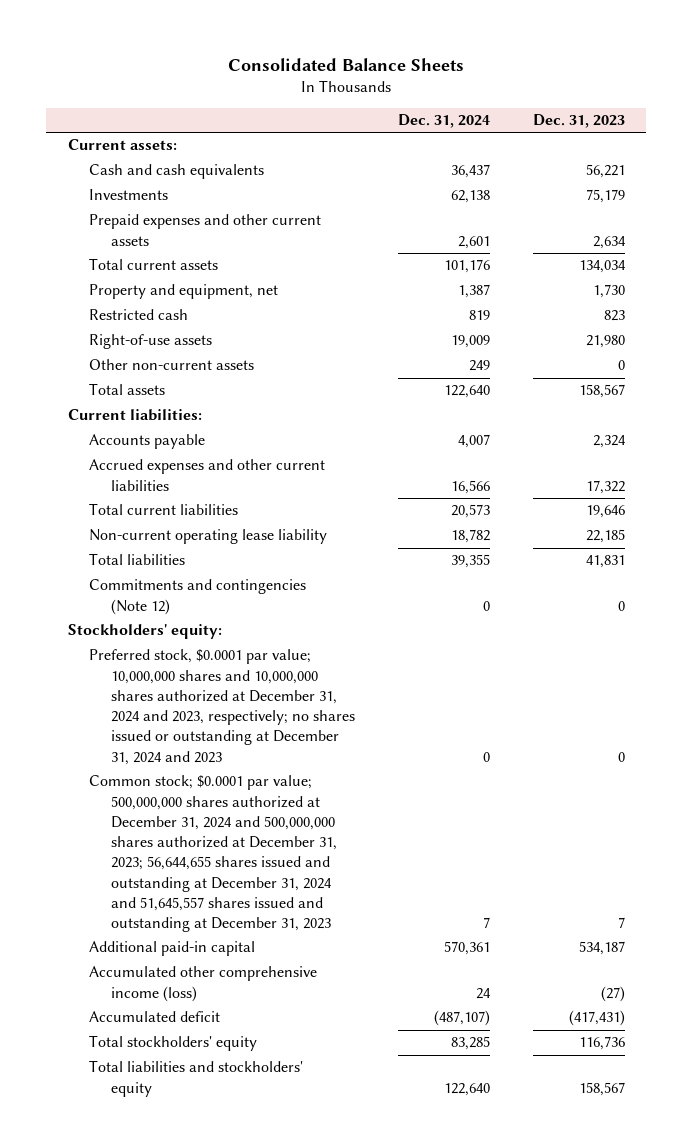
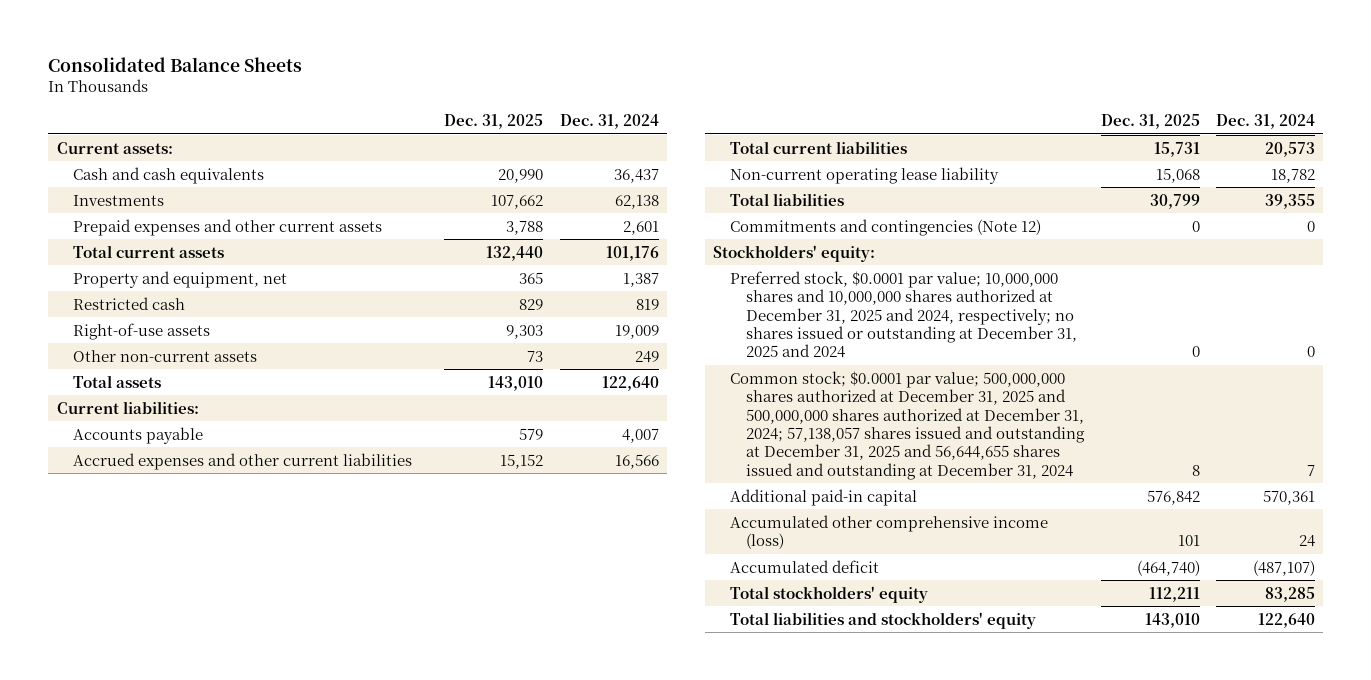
[532,114,625,129] Dec. 31, 2023 -> none
none -> [444,114,544,130] Dec. 31, 2025
[89,649,356,765] Preferred stock, $0.0001 par value; 10,000,000 shares and 10,000,000 shares authorized at December 31, 2024 and 2023, respectively; no shares issued or outstanding at December 31, 2024 and 2023 -> [729,270,1078,359] Preferred stock, $0.0001 par value; 10,000,000 shares and 10,000,000 shares authorized at December 31, 2025 and 2024, respectively; no shares issued or outstanding at December 31, 2025 and 2024
[89,775,338,933] Common stock; $0.0001 par value; 500,000,000 shares authorized at December 31, 2024 and 500,000,000 shares authorized at December 31, 2023; 56,644,655 shares issued and outstanding at December 31, 2024 and 51,645,557 shares issued and outstanding at December 31, 2023 -> [729,370,1086,480] Common stock; $0.0001 par value; 500,000,000 shares authorized at December 31, 2025 and 500,000,000 shares authorized at December 31, 2024; 57,138,057 shares issued and outstanding at December 31, 2025 and 56,644,655 shares issued and outstanding at December 31, 2024

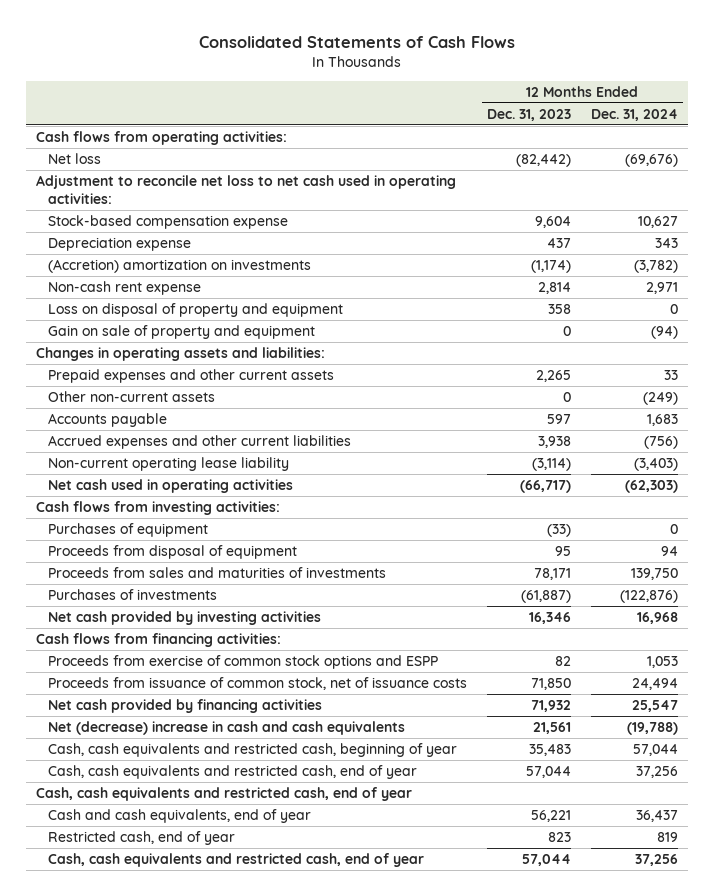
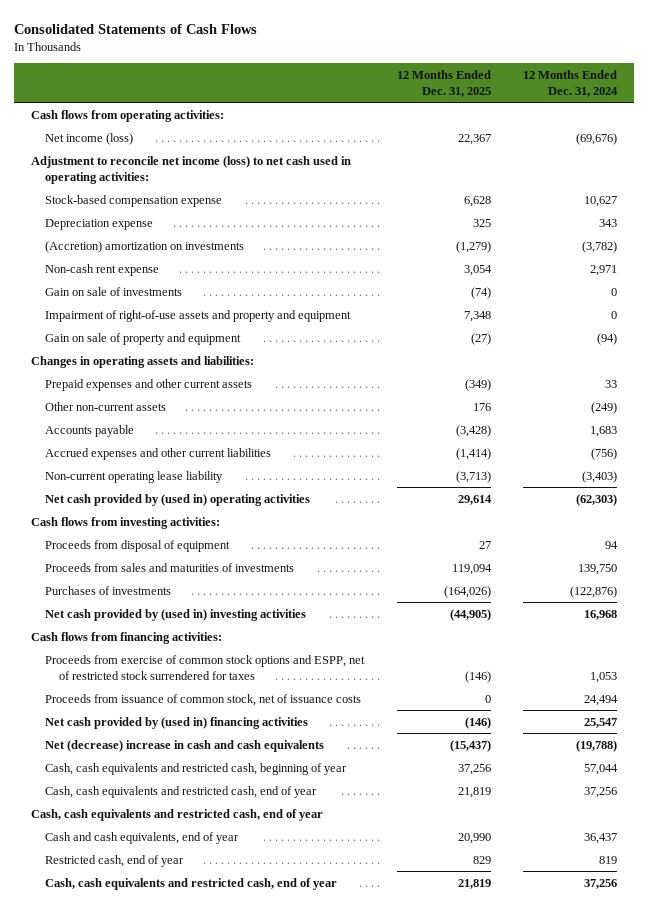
[487,108,572,121] Dec. 31, 2023 -> none
none -> [396,69,491,97] 12 Months Ended Dec. 31, 2025
[48,152,102,164] Net loss -> [44,132,133,145] Net income (loss)
[35,174,456,205] Adjustment to reconcile net loss to net cash used in operating activities: -> [30,155,351,184] Adjustment to reconcile net income (loss) to net cash used in operating activities:
[48,302,344,317] Loss on disposal of property and equipment -> none
none -> [44,286,182,296] Gain on sale of investments
none -> [44,309,351,322] Impairment of right-of-use assets and property and equipment
[48,478,294,493] Net cash used in operating activities -> [44,493,310,506] Net cash provided by (used in) operating activities
[48,522,209,537] Purchases of equipment -> none
[48,610,322,625] Net cash provided by investing activities -> [44,608,306,621] Net cash provided by (used in) investing activities
[48,654,439,669] Proceeds from exercise of common stock options and ESPP -> [44,654,365,680] Proceeds from exercise of common stock options and ESPP, net of restricted stock surrendered for taxes
[48,698,323,713] Net cash provided by financing activities -> [44,716,308,729] Net cash provided by (used in) financing activities

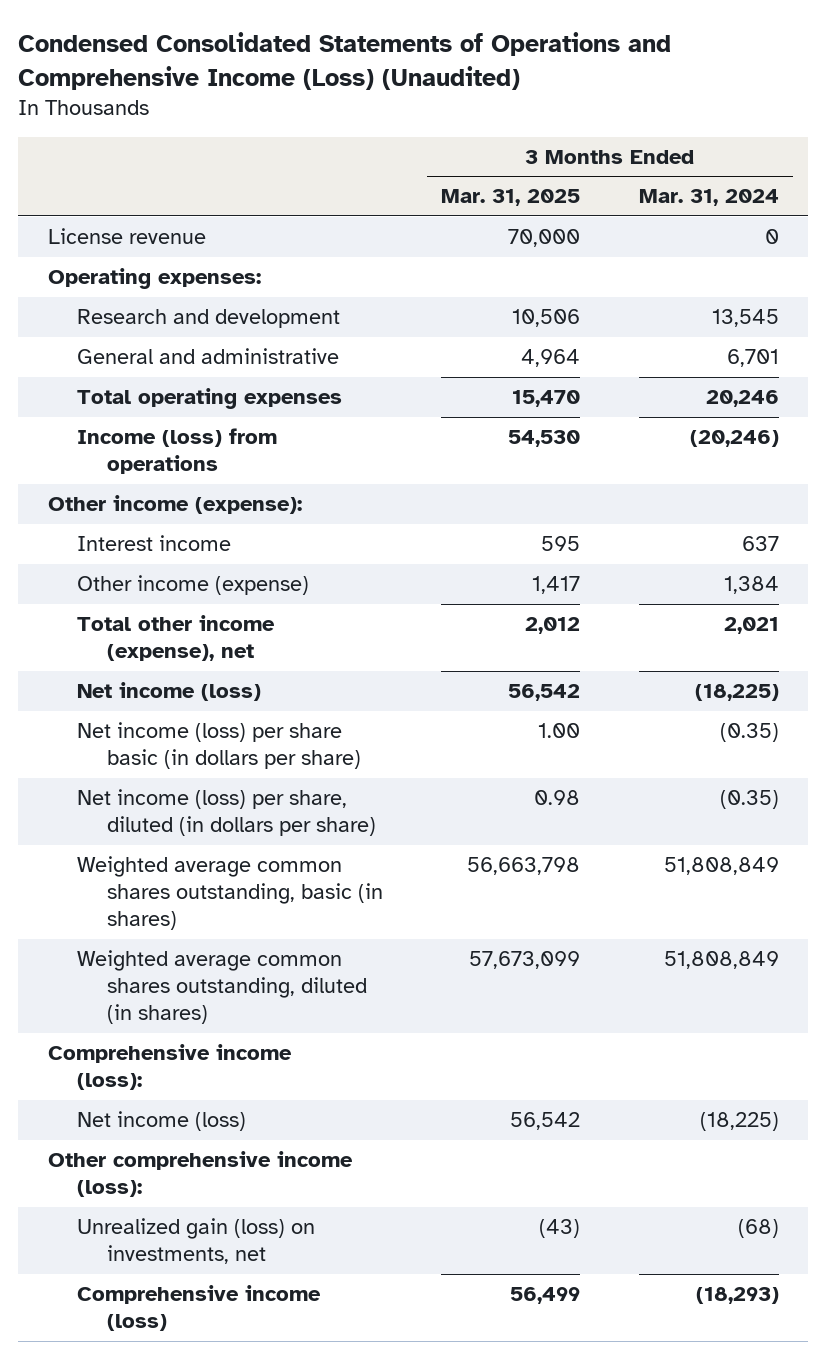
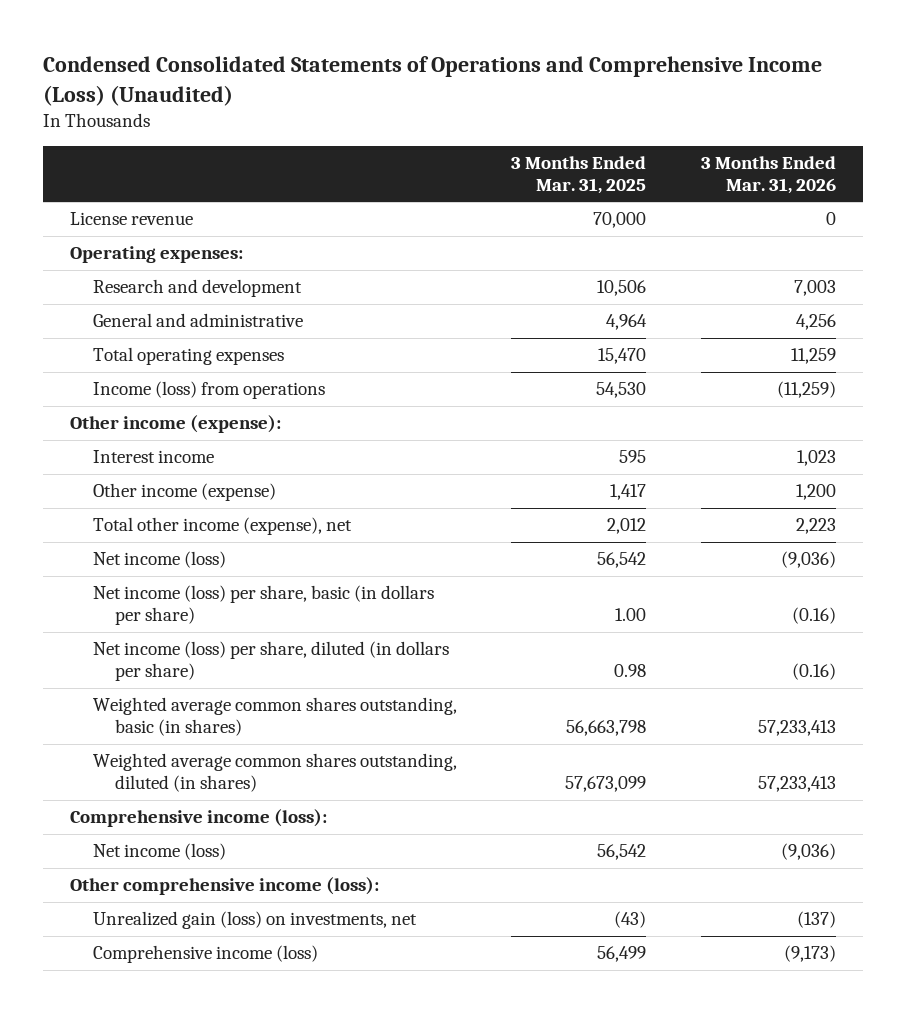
[638,189,779,207] Mar. 31, 2024 -> none
none -> [700,155,836,194] 3 Months Ended Mar. 31, 2026
[77,722,361,770] Net income (loss) per share basic (in dollars per share) -> [92,585,434,626] Net income (loss) per share, basic (in dollars per share)

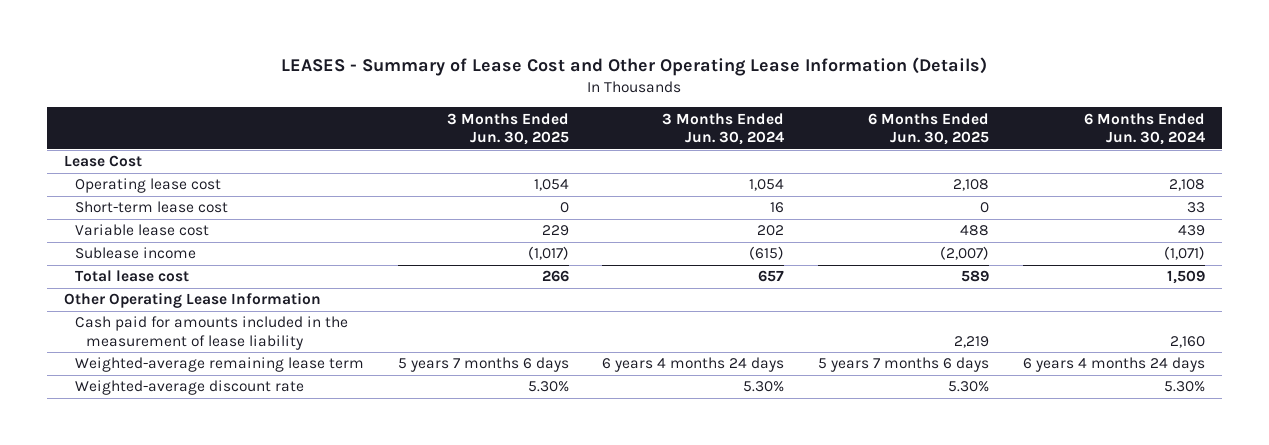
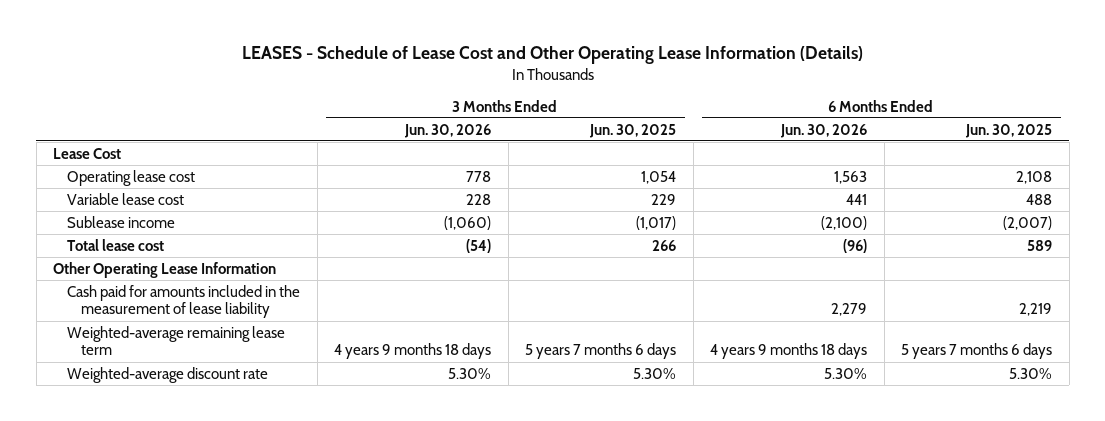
[281,56,988,76] LEASES - Summary of Lease Cost and Other Operating Lease Information (Details) -> [241,46,863,65] LEASES - Schedule of Lease Cost and Other Operating Lease Information (Details)
[662,112,785,145] 3 Months Ended Jun. 30, 2024 -> none
[1083,112,1205,145] 6 Months Ended Jun. 30, 2024 -> none
none -> [404,123,492,138] Jun. 30, 2026
none -> [780,123,868,138] Jun. 30, 2026
[74,201,228,214] Short-term lease cost -> none

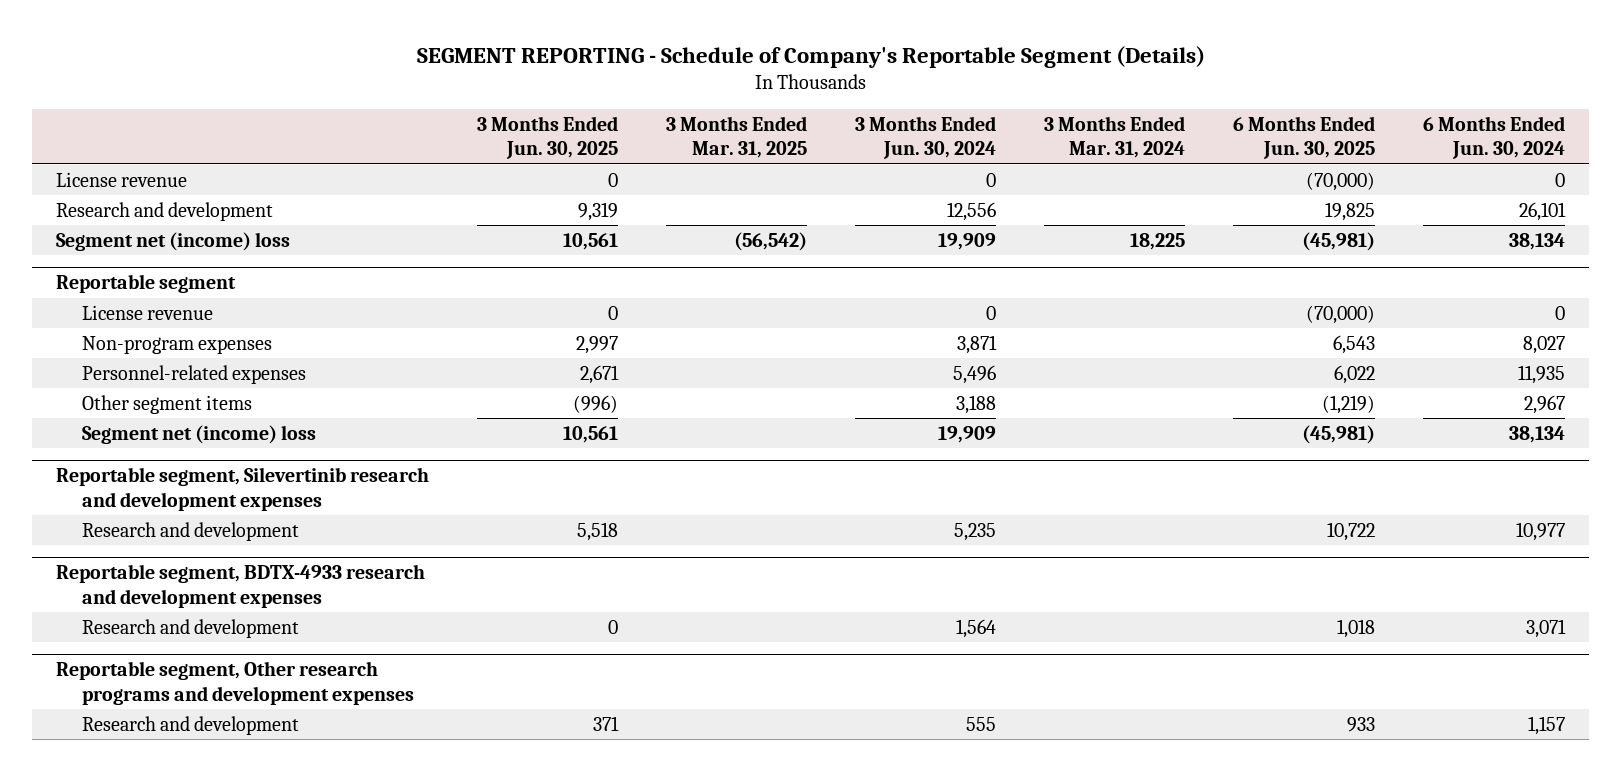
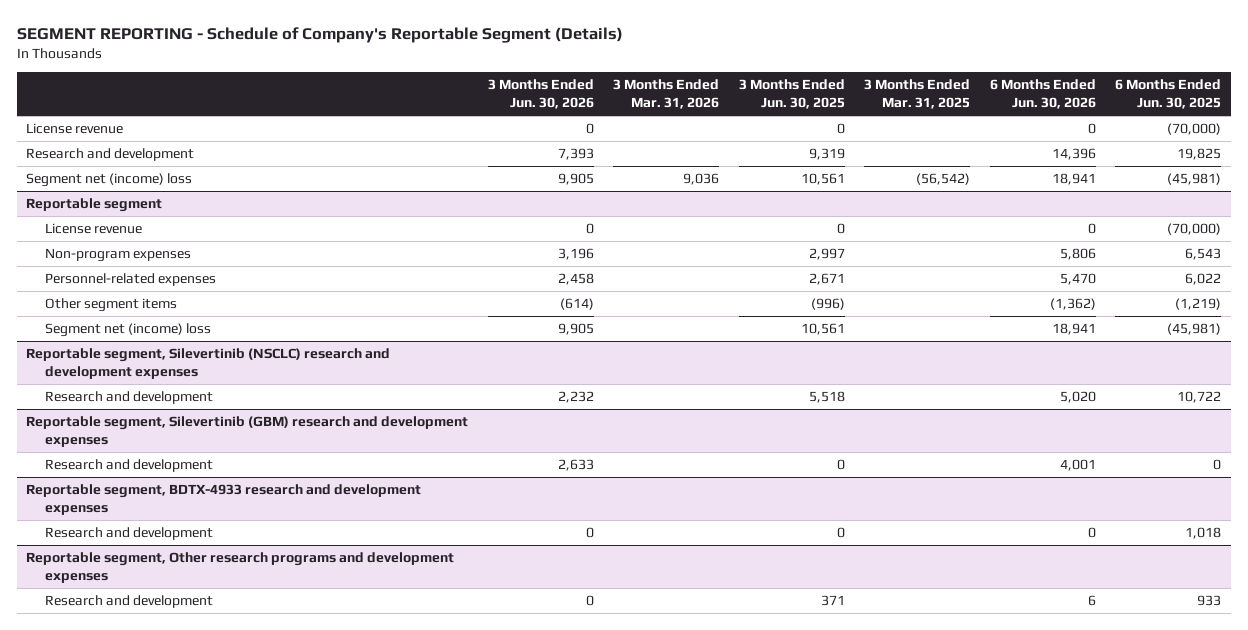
[855,115,997,160] 3 Months Ended Jun. 30, 2024 -> none
[1044,115,1186,159] 3 Months Ended Mar. 31, 2024 -> none
[1423,115,1566,160] 6 Months Ended Jun. 30, 2024 -> none
none -> [487,79,594,110] 3 Months Ended Jun. 30, 2026
none -> [613,79,720,110] 3 Months Ended Mar. 31, 2026
none -> [989,79,1096,110] 6 Months Ended Jun. 30, 2026
[56,467,430,511] Reportable segment, Silevertinib research and development expenses -> [26,348,391,380] Reportable segment, Silevertinib (NSCLC) research and development expenses
none -> [26,416,469,448] Reportable segment, Silevertinib (GBM) research and development expenses
none -> [45,459,214,473] Research and development

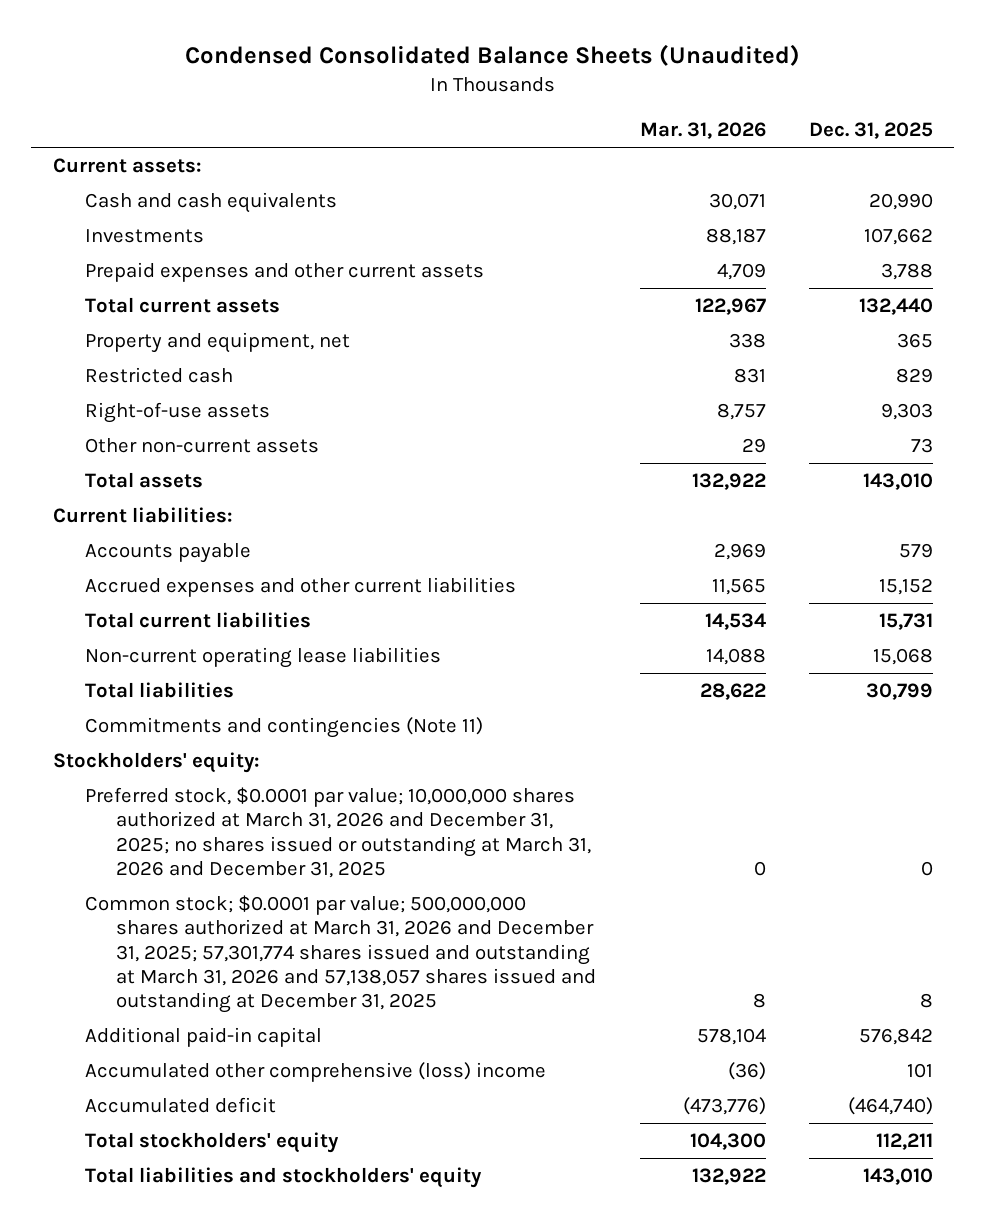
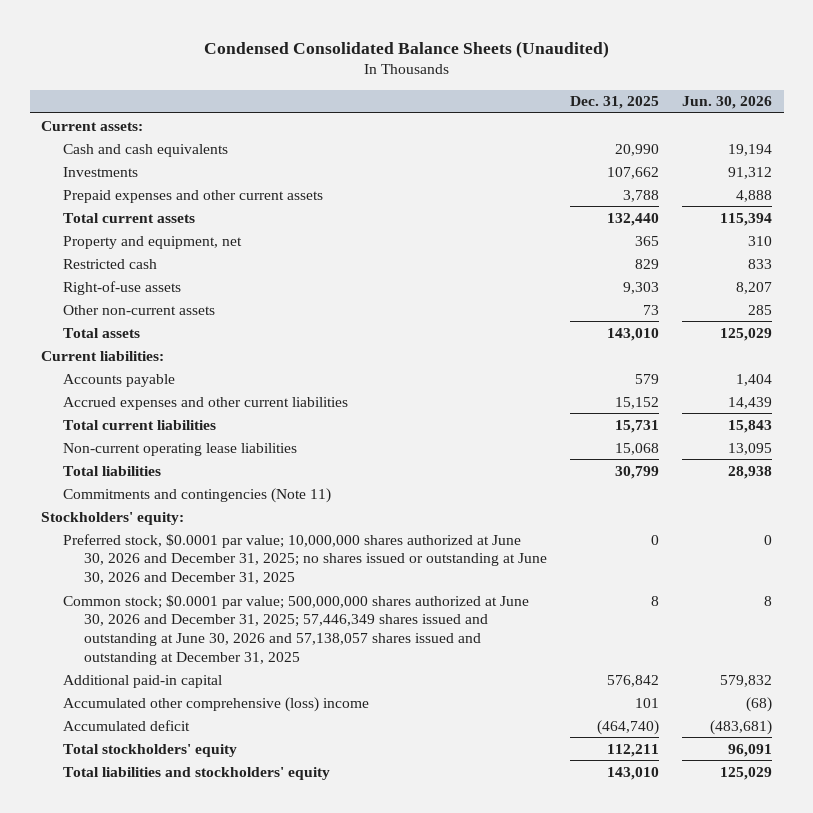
[639,122,766,140] Mar. 31, 2026 -> none
none -> [681,96,772,110] Jun. 30, 2026
[84,787,592,878] Preferred stock, $0.0001 par value; 10,000,000 shares authorized at March 31, 2026 and December 31, 2025; no shares issued or outstanding at March 31, 2026 and December 31, 2025 -> [62,533,547,584] Preferred stock, $0.0001 par value; 10,000,000 shares authorized at June 30, 2026 and December 31, 2025; no shares issued or outstanding at June 30, 2026 and December 31, 2025
[84,895,597,1014] Common stock; $0.0001 par value; 500,000,000 shares authorized at March 31, 2026 and December 31, 2025; 57,301,774 shares issued and outstanding at March 31, 2026 and 57,138,057 shares issued and outstanding at December 31, 2025 -> [62,594,529,665] Common stock; $0.0001 par value; 500,000,000 shares authorized at June 30, 2026 and December 31, 2025; 57,446,349 shares issued and outstanding at June 30, 2026 and 57,138,057 shares issued and outstanding at December 31, 2025

